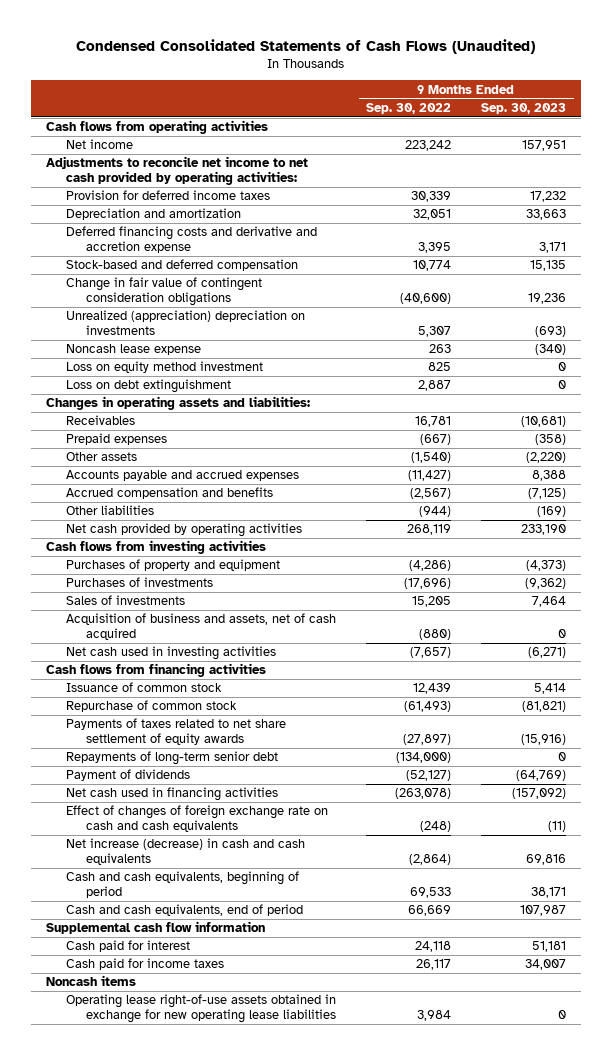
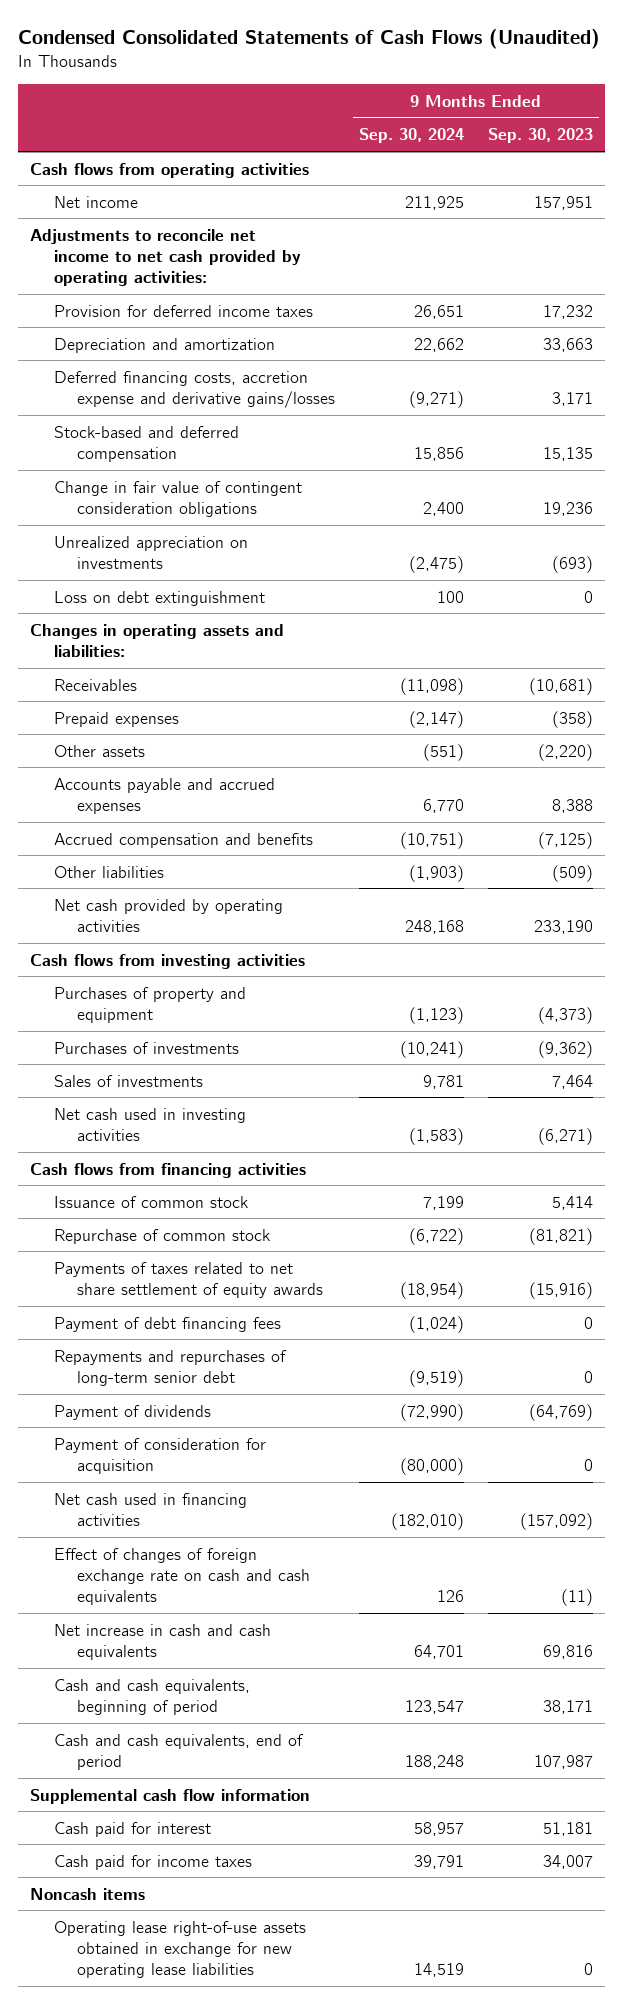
[366,102,452,114] Sep. 30, 2022 -> none
none -> [359,128,465,144] Sep. 30, 2024
[65,226,317,254] Deferred financing costs and derivative and accretion expense -> [53,370,336,408] Deferred financing costs, accretion expense and derivative gains/losses
[65,344,201,356] Noncash lease expense -> none
[65,361,263,374] Loss on equity method investment -> none
[65,310,305,336] Unrealized (appreciation) depreciation on investments -> [53,535,248,569] Unrealized appreciation on investments
[537,506,567,518] (169) -> [552,864,594,882] (509)
[65,613,336,641] Acquisition of business and assets, net of cash acquired -> none
none -> [53,1316,281,1332] Payment of debt financing fees
[65,751,278,766] Repayments of long-term senior debt -> [53,1349,287,1386] Repayments and repurchases of long-term senior debt
none -> [53,1437,266,1474] Payment of consideration for acquisition
[65,838,305,866] Net increase (decrease) in cash and cash equivalents -> [53,1623,271,1660] Net increase in cash and cash equivalents

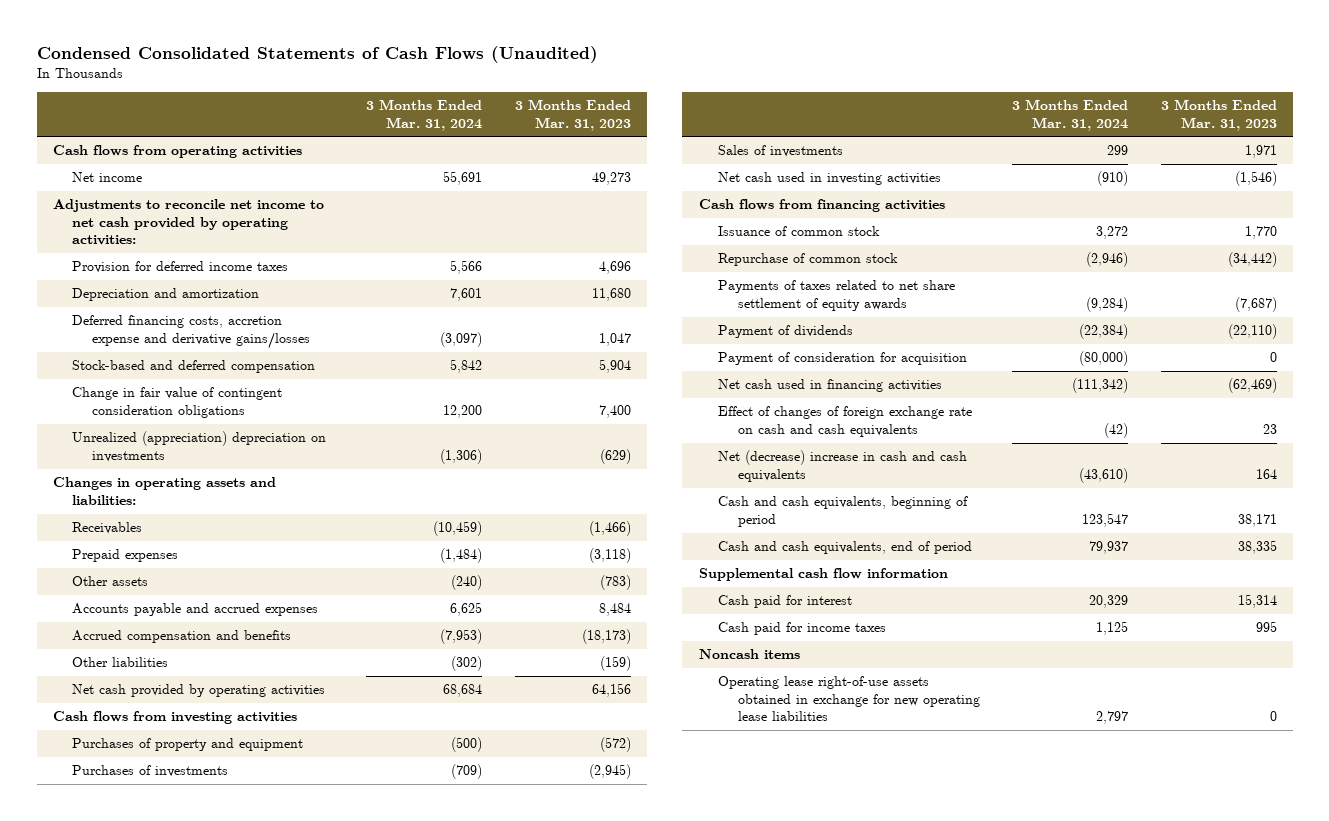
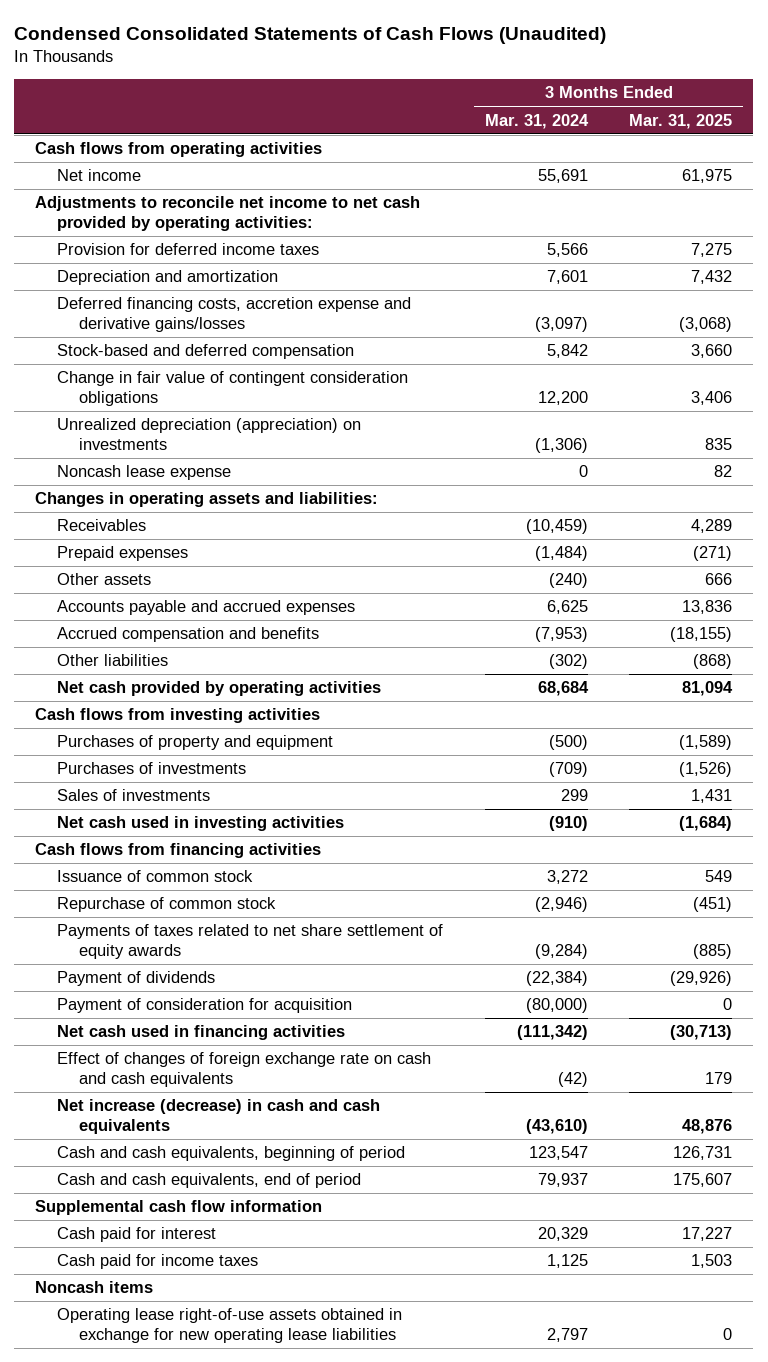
[514,99,631,131] 3 Months Ended Mar. 31, 2023 -> none
none -> [629,113,733,129] Mar. 31, 2025
[72,431,327,462] Unrealized (appreciation) depreciation on investments -> [57,418,362,451] Unrealized depreciation (appreciation) on investments
none -> [57,465,232,481] Noncash lease expense
[718,450,968,482] Net (decrease) increase in cash and cash equivalents -> [57,1099,381,1135] Net increase (decrease) in cash and cash equivalents

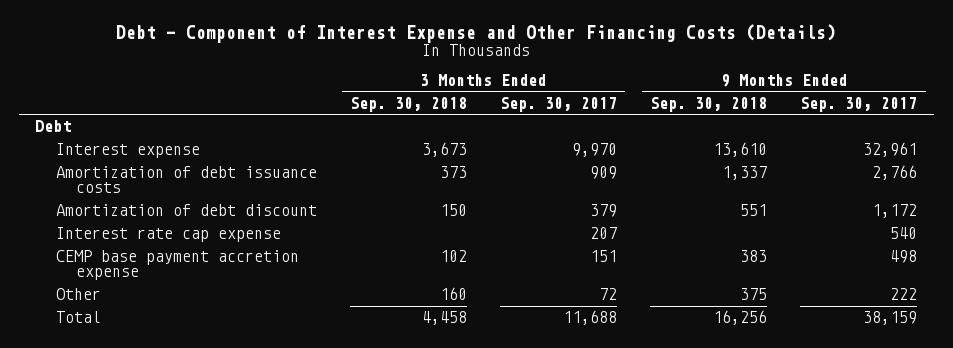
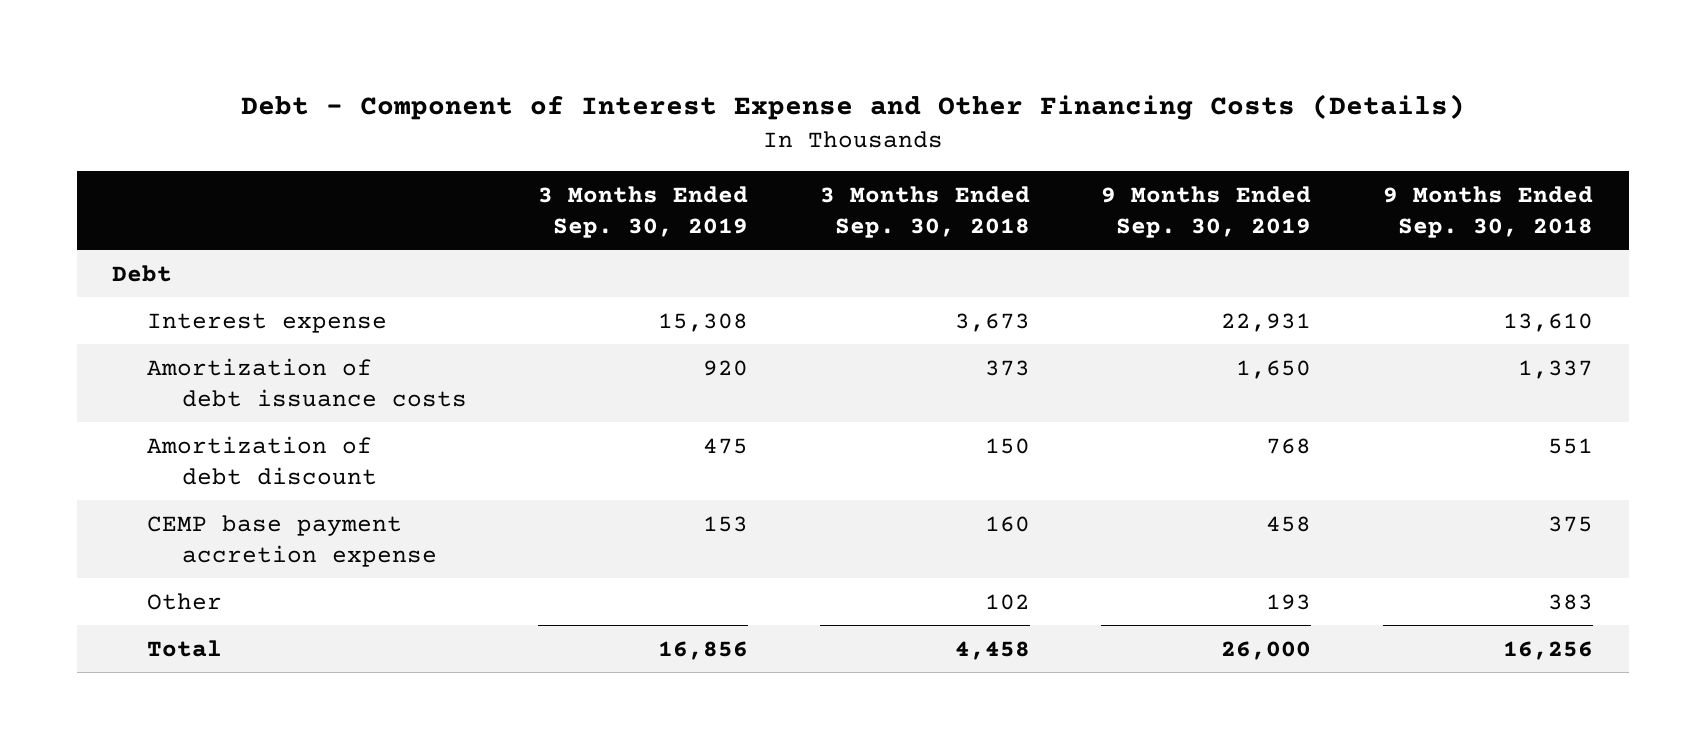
[499,96,617,112] Sep. 30, 2017 -> none
[800,96,918,112] Sep. 30, 2017 -> none
none -> [538,185,749,238] 3 Months Ended Sep. 30, 2019
none -> [1101,185,1312,238] 9 Months Ended Sep. 30, 2019
[55,227,281,243] Interest rate cap expense -> none
[439,250,467,263] 102 -> [984,515,1030,532] 160
[740,250,768,263] 383 -> [1547,515,1593,532] 375
[439,287,467,301] 160 -> [984,593,1030,610] 102
[740,288,768,301] 375 -> [1547,593,1593,610] 383

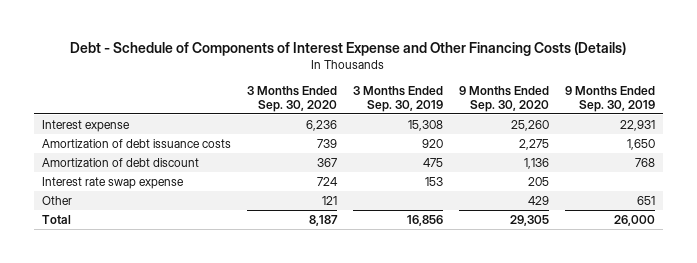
[240,94,1465,121] Debt - Component of Interest Expense and Other Financing Costs (Details) -> [70,41,627,56] Debt - Schedule of Components of Interest Expense and Other Financing Costs (Details)
[819,185,1030,238] 3 Months Ended Sep. 30, 2018 -> none
[1382,185,1593,238] 9 Months Ended Sep. 30, 2018 -> none
none -> [246,85,337,112] 3 Months Ended Sep. 30, 2020
none -> [458,85,549,112] 9 Months Ended Sep. 30, 2020
[112,264,173,282] Debt -> none
[147,514,437,567] CEMP base payment accretion expense -> none
none -> [42,176,185,189] Interest rate swap expense
[1266,593,1312,610] 193 -> [636,195,655,205] 651

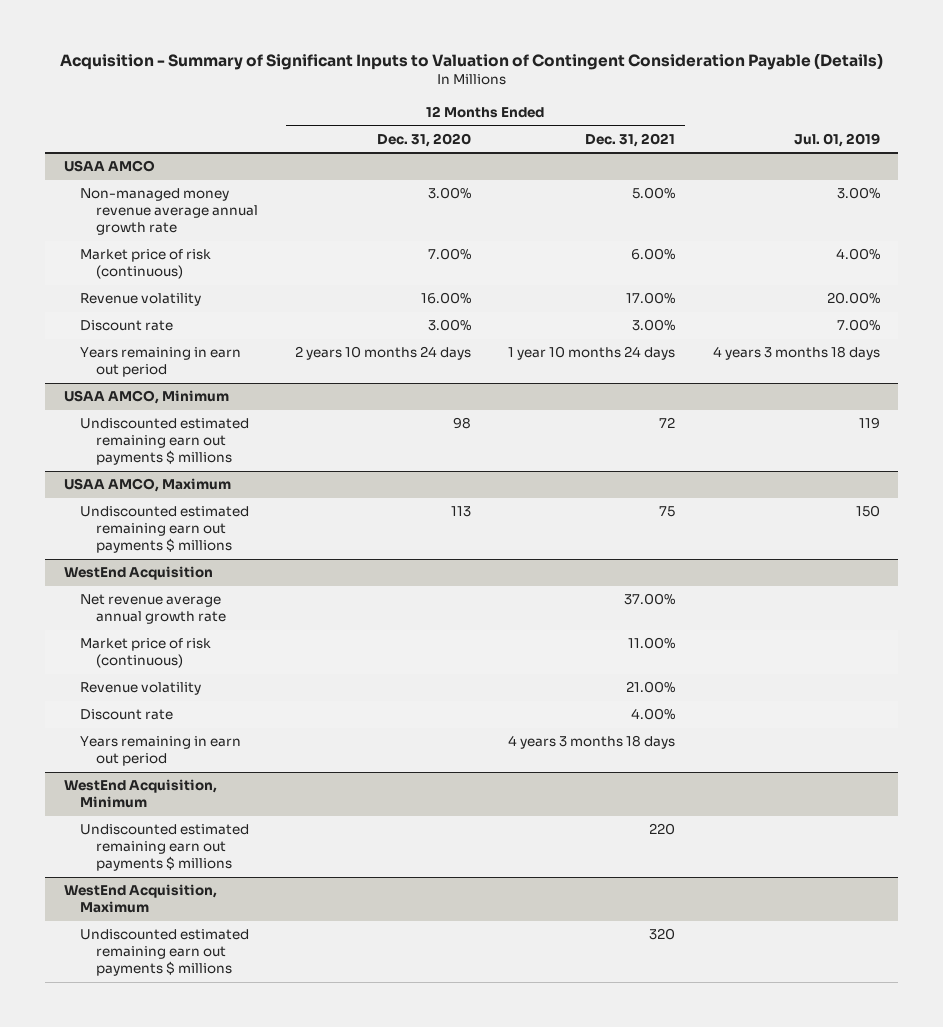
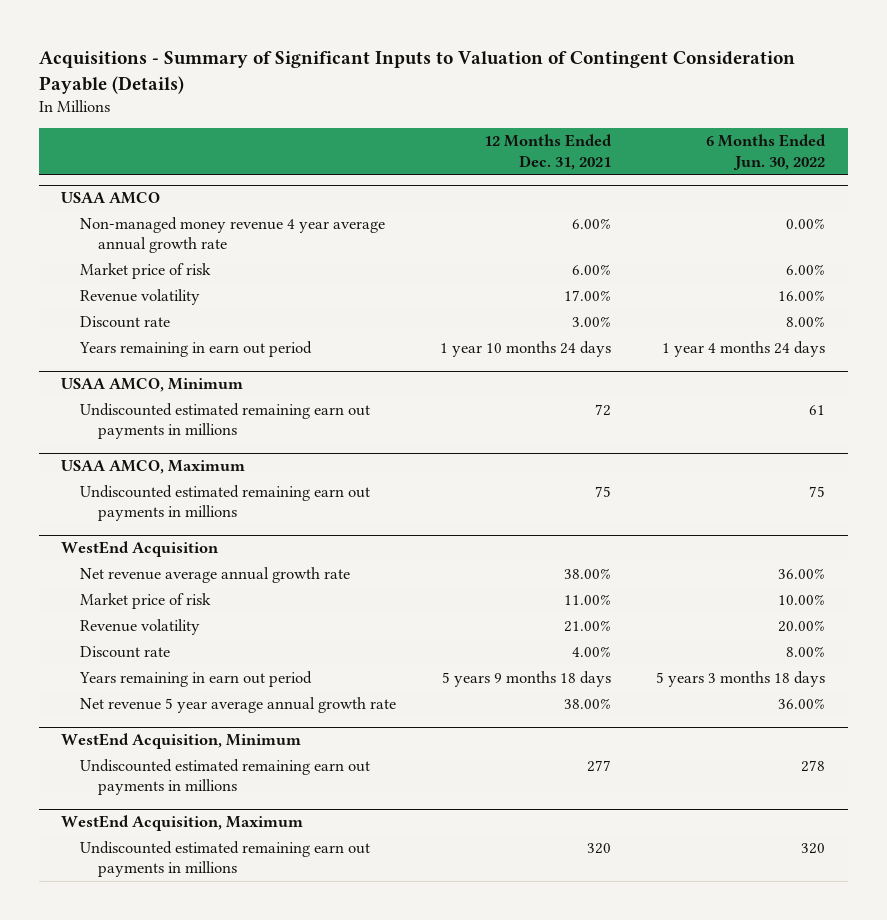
[59,53,883,71] Acquisition - Summary of Significant Inputs to Valuation of Contingent Consideration Payable (Details) -> [38,51,795,94] Acquisitions - Summary of Significant Inputs to Valuation of Contingent Consideration Payable (Details)
[377,132,472,147] Dec. 31, 2020 -> none
[793,132,880,147] Jul. 01, 2019 -> none
none -> [706,134,827,170] 6 Months Ended Jun. 30, 2022
[79,188,258,236] Non-managed money revenue average annual growth rate -> [79,217,385,254] Non-managed money revenue 4 year average annual growth rate
[632,187,676,200] 5.00% -> [572,218,612,230] 6.00%
[79,249,211,280] Market price of risk (continuous) -> [79,263,211,280] Market price of risk
[79,418,249,466] Undiscounted estimated remaining earn out payments $ millions -> [79,403,370,440] Undiscounted estimated remaining earn out payments in millions
[79,506,249,554] Undiscounted estimated remaining earn out payments $ millions -> [79,485,370,522] Undiscounted estimated remaining earn out payments in millions
[624,593,676,606] 37.00% -> [564,568,612,580] 38.00%
[79,638,211,669] Market price of risk (continuous) -> [79,593,211,610] Market price of risk
[508,735,676,750] 4 years 3 months 18 days -> [442,671,612,688] 5 years 9 months 18 days
none -> [79,697,396,714] Net revenue 5 year average annual growth rate
[79,824,249,872] Undiscounted estimated remaining earn out payments $ millions -> [79,759,370,796] Undiscounted estimated remaining earn out payments in millions
[649,823,676,836] 220 -> [587,760,612,773] 277
[79,929,249,977] Undiscounted estimated remaining earn out payments $ millions -> [79,841,370,878] Undiscounted estimated remaining earn out payments in millions

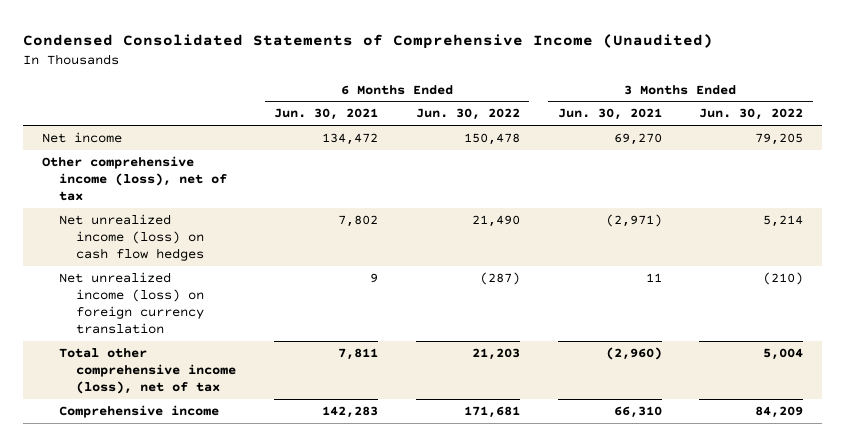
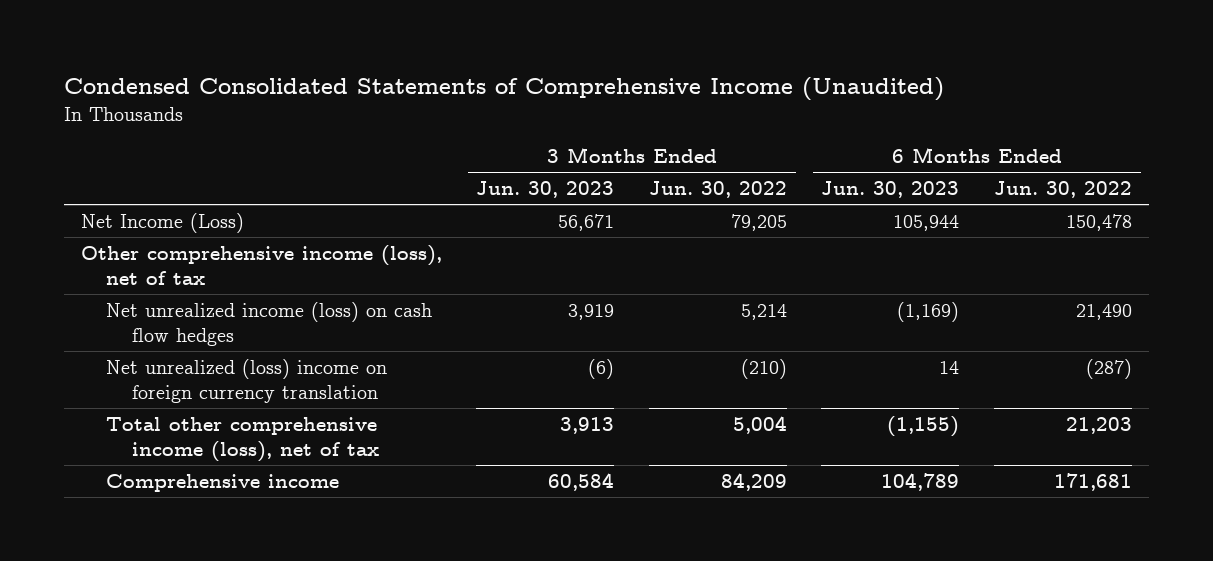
[274,108,379,121] Jun. 30, 2021 -> none
[557,108,662,121] Jun. 30, 2021 -> none
none -> [476,180,615,198] Jun. 30, 2023
none -> [821,180,960,198] Jun. 30, 2023
[42,131,123,143] Net income -> [80,212,244,233] Net Income (Loss)
[59,271,205,335] Net unrealized income (loss) on foreign currency translation -> [106,358,388,404] Net unrealized (loss) income on foreign currency translation

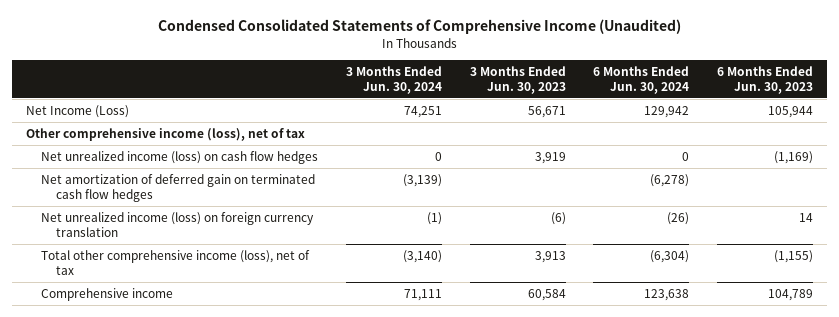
[648,180,787,198] Jun. 30, 2022 -> none
[993,180,1132,198] Jun. 30, 2022 -> none
none -> [345,65,442,94] 3 Months Ended Jun. 30, 2024
none -> [593,65,690,94] 6 Months Ended Jun. 30, 2024
none -> [41,173,316,203] Net amortization of deferred gain on terminated cash flow hedges
[106,358,388,404] Net unrealized (loss) income on foreign currency translation -> [41,211,315,238] Net unrealized income (loss) on foreign currency translation

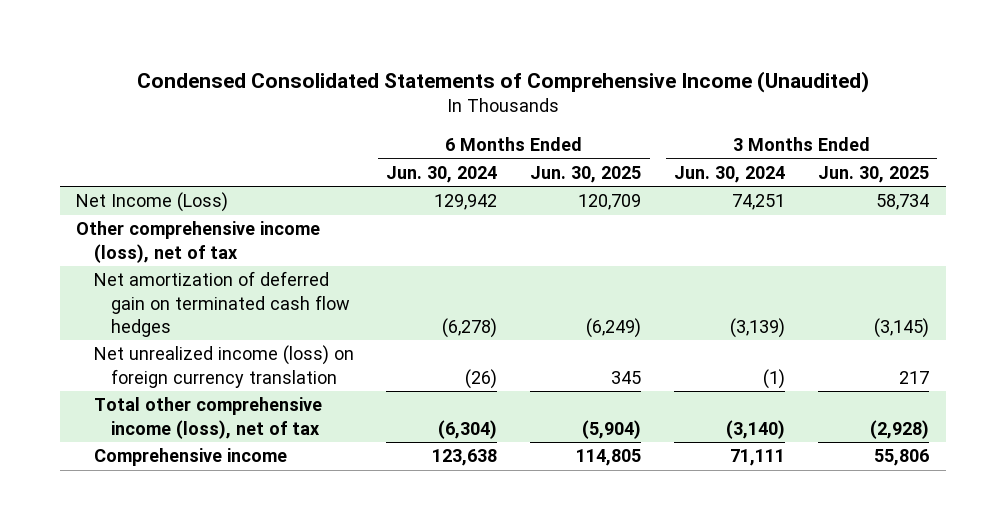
[469,65,566,94] 3 Months Ended Jun. 30, 2023 -> none
[716,65,813,94] 6 Months Ended Jun. 30, 2023 -> none
none -> [530,165,642,183] Jun. 30, 2025
none -> [818,165,930,183] Jun. 30, 2025
[41,150,319,164] Net unrealized income (loss) on cash flow hedges -> none

